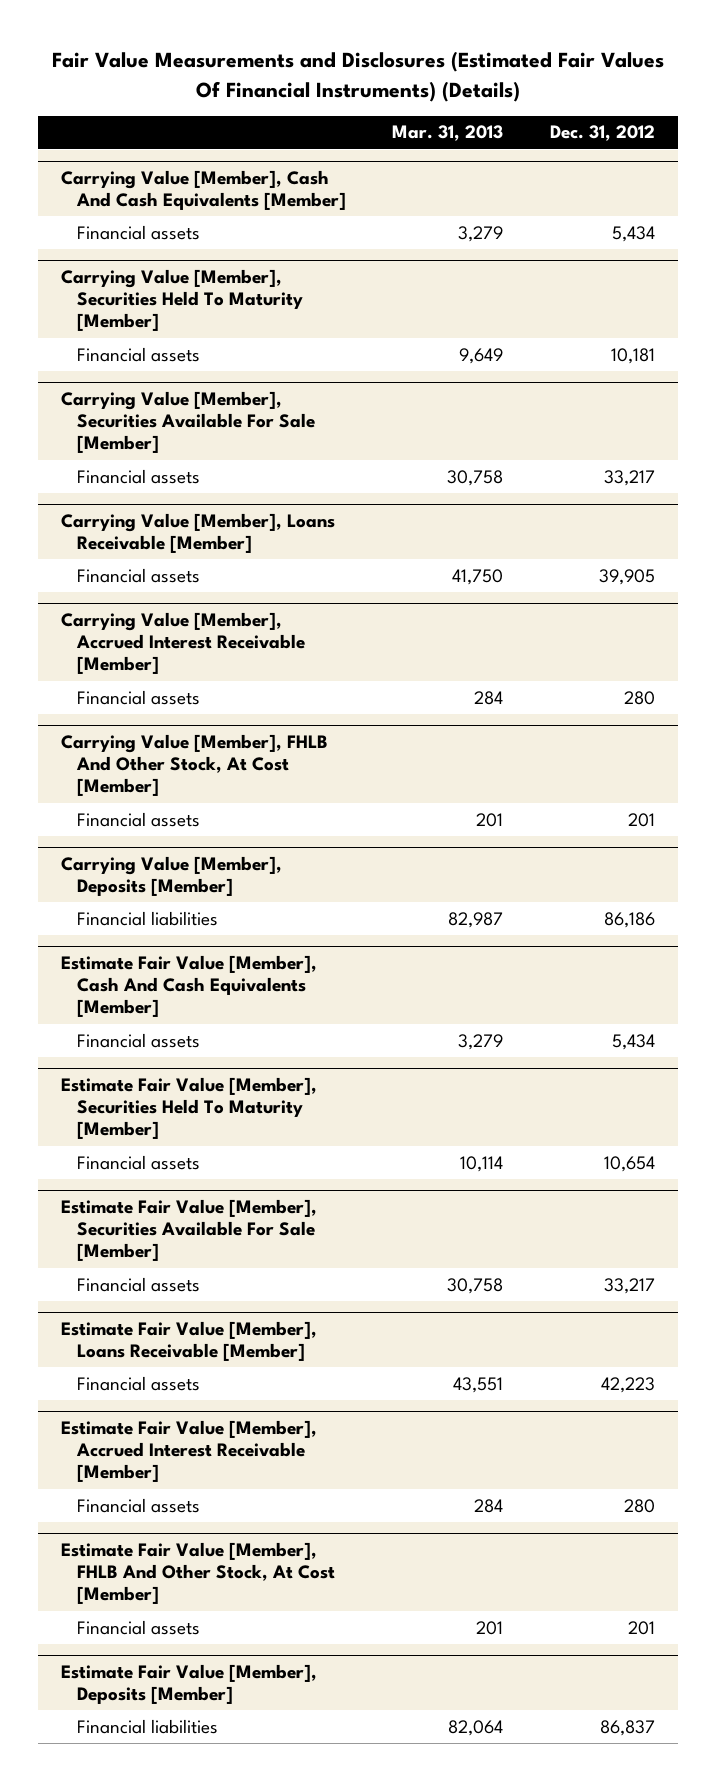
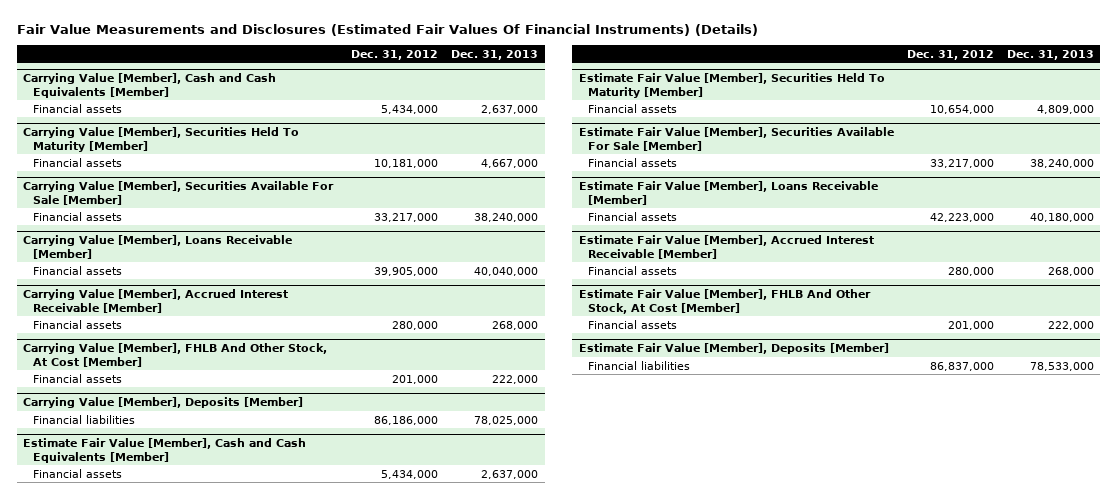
[392,125,504,142] Mar. 31, 2013 -> none
none -> [451,49,539,60] Dec. 31, 2013
[61,169,346,211] Carrying Value [Member], Cash And Cash Equivalents [Member] -> [23,73,277,98] Carrying Value [Member], Cash and Cash Equivalents [Member]
[611,225,655,242] 5,434 -> [381,104,439,114] 5,434,000
[610,347,655,364] 10,181 -> [374,158,439,168] 10,181,000
[603,469,655,486] 33,217 -> [374,212,439,222] 33,217,000
[598,568,655,585] 39,905 -> [374,266,439,276] 39,905,000
[623,690,655,705] 280 -> [392,320,439,330] 280,000
[627,812,655,827] 201 -> [392,374,439,384] 201,000
[603,911,655,928] 86,186 -> [374,415,439,425] 86,186,000
[61,954,318,1018] Estimate Fair Value [Member], Cash And Cash Equivalents [Member] -> [23,438,307,463] Estimate Fair Value [Member], Cash and Cash Equivalents [Member]
[611,1033,655,1050] 5,434 -> [381,469,439,479] 5,434,000
[603,1155,655,1172] 10,654 -> [929,104,994,114] 10,654,000
[603,1277,655,1294] 33,217 -> [929,158,994,168] 33,217,000
[600,1376,655,1393] 42,223 -> [929,212,994,222] 42,223,000
[623,1498,655,1513] 280 -> [947,266,994,276] 280,000
[627,1620,655,1635] 201 -> [947,320,994,330] 201,000
[599,1719,655,1736] 86,837 -> [929,361,994,371] 86,837,000

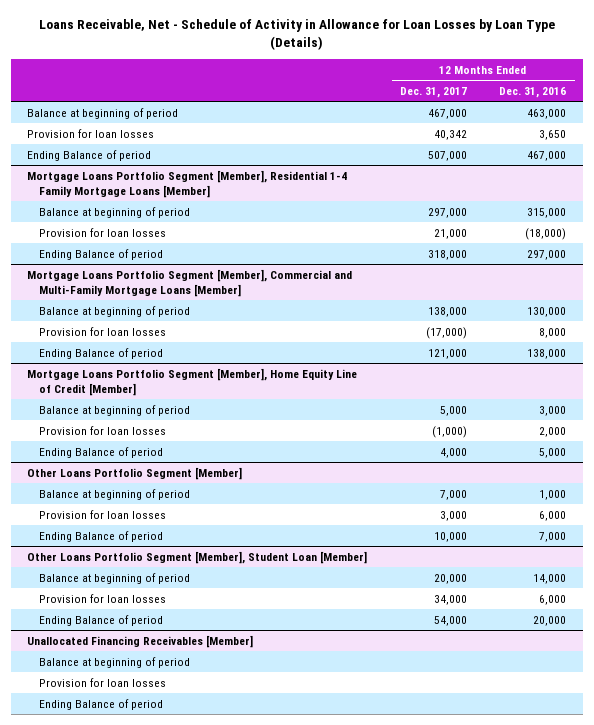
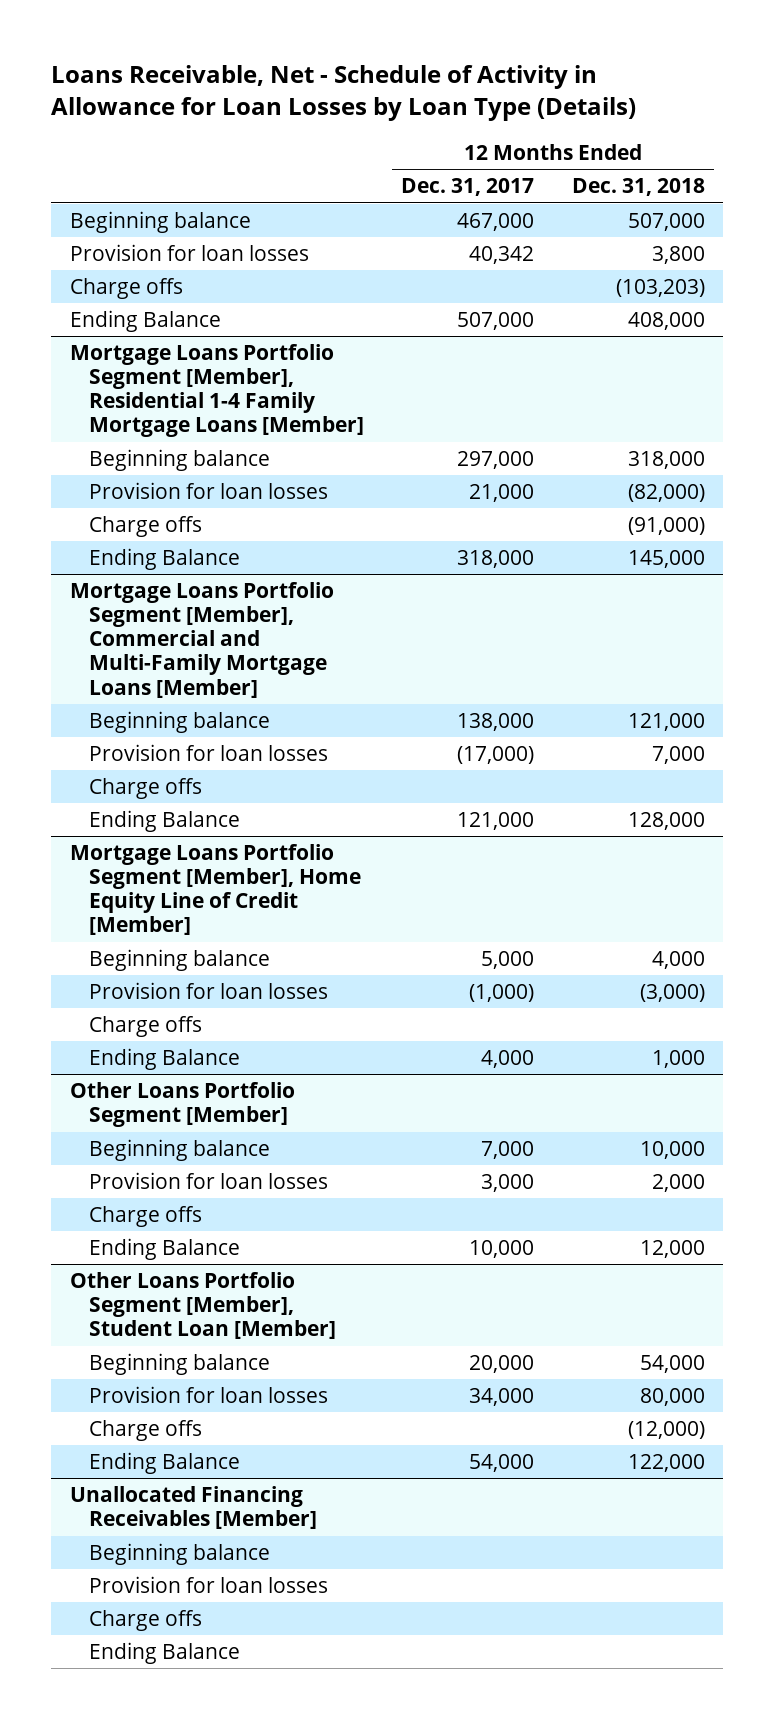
[499,86,567,98] Dec. 31, 2016 -> none
none -> [571,178,705,197] Dec. 31, 2018
[27,107,179,119] Balance at beginning of period -> [69,211,251,234] Beginning balance
none -> [69,278,183,300] Charge offs
[27,149,152,161] Ending Balance of period -> [69,310,221,333] Ending Balance
[38,206,190,218] Balance at beginning of period -> [89,449,271,472] Beginning balance
none -> [89,516,203,538] Charge offs
[38,248,163,260] Ending Balance of period -> [89,548,241,571] Ending Balance
[38,305,190,317] Balance at beginning of period -> [89,711,271,734] Beginning balance
none -> [89,778,203,800] Charge offs
[38,347,163,359] Ending Balance of period -> [89,810,241,833] Ending Balance
[38,404,190,416] Balance at beginning of period -> [89,949,271,972] Beginning balance
none -> [89,1016,203,1038] Charge offs
[38,446,163,458] Ending Balance of period -> [89,1048,241,1071] Ending Balance
[38,488,190,500] Balance at beginning of period -> [89,1139,271,1162] Beginning balance
none -> [89,1206,203,1228] Charge offs
[38,530,163,542] Ending Balance of period -> [89,1238,241,1261] Ending Balance
[38,572,190,584] Balance at beginning of period -> [89,1353,271,1376] Beginning balance
none -> [89,1420,203,1442] Charge offs
[38,614,163,626] Ending Balance of period -> [89,1452,241,1475] Ending Balance
[38,656,190,668] Balance at beginning of period -> [89,1543,271,1566] Beginning balance
none -> [89,1610,203,1632] Charge offs
[38,698,163,710] Ending Balance of period -> [89,1642,241,1665] Ending Balance

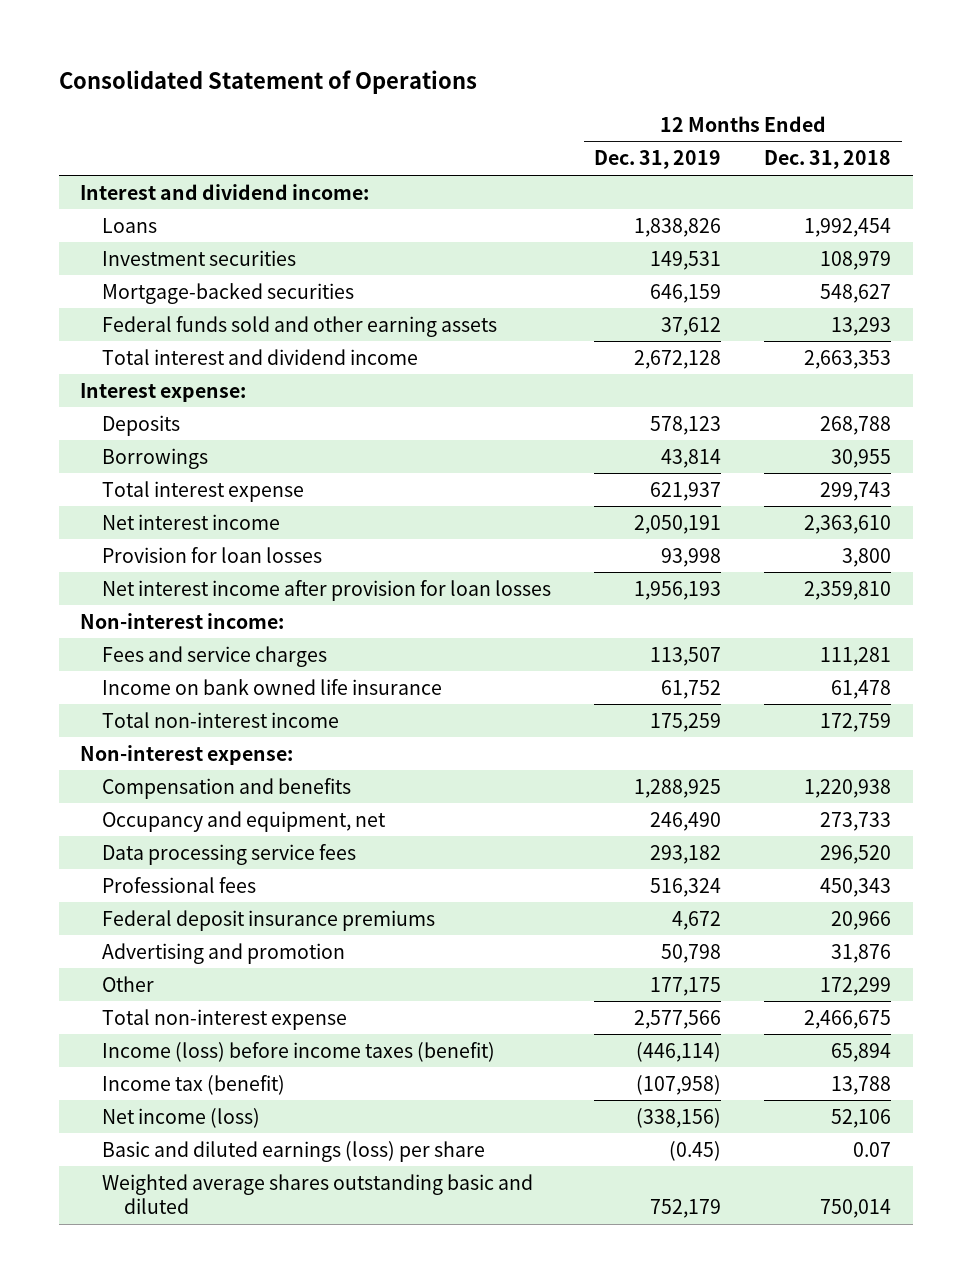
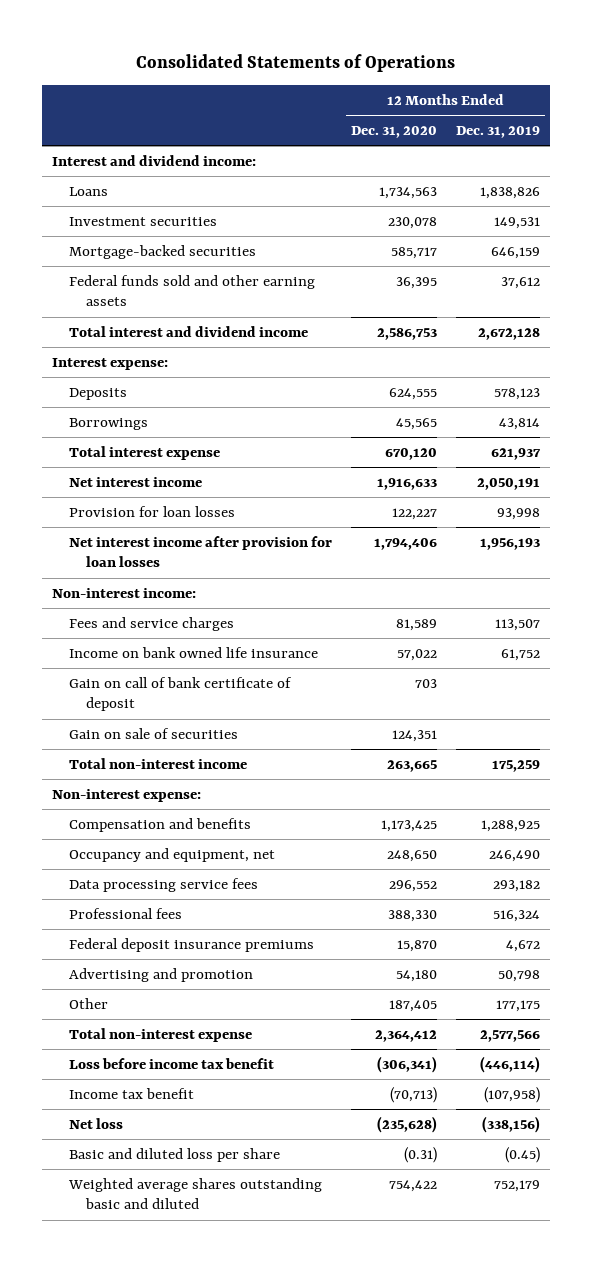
[58,69,477,94] Consolidated Statement of Operations -> [135,54,455,73] Consolidated Statements of Operations
[764,150,892,170] Dec. 31, 2018 -> none
none -> [351,126,438,139] Dec. 31, 2020
none -> [69,676,293,712] Gain on call of bank certificate of deposit
none -> [69,727,239,739] Gain on sale of securities
[102,1041,496,1062] Income (loss) before income taxes (benefit) -> [69,1057,275,1069] Loss before income tax benefit
[102,1074,286,1095] Income tax (benefit) -> [69,1087,195,1099] Income tax benefit
[102,1107,261,1128] Net income (loss) -> [69,1117,124,1129] Net loss
[102,1140,486,1162] Basic and diluted earnings (loss) per share -> [69,1147,281,1162] Basic and diluted loss per share

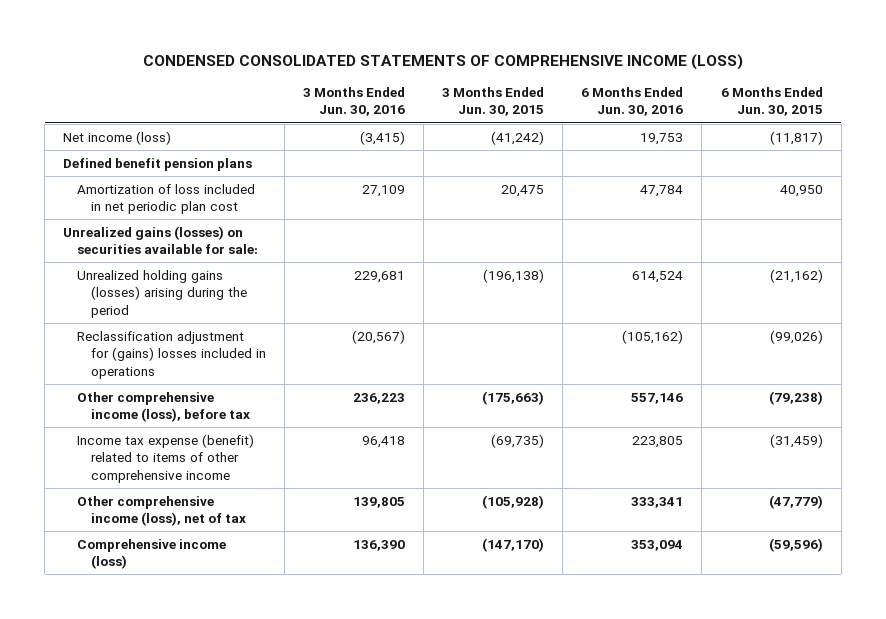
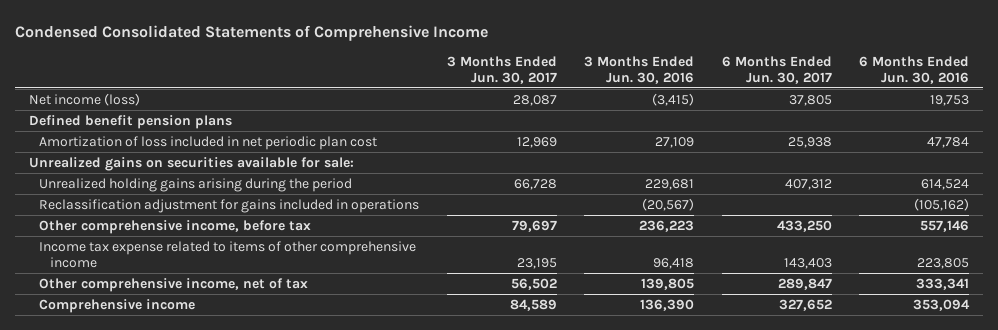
[142,53,743,70] CONDENSED CONSOLIDATED STATEMENTS OF COMPREHENSIVE INCOME (LOSS) -> [14,24,488,41] Condensed Consolidated Statements of Comprehensive Income
[442,86,545,117] 3 Months Ended Jun. 30, 2015 -> none
[720,86,823,117] 6 Months Ended Jun. 30, 2015 -> none
none -> [446,55,557,84] 3 Months Ended Jun. 30, 2017
none -> [721,55,832,84] 6 Months Ended Jun. 30, 2017
[63,225,259,255] Unrealized gains (losses) on securities available for sale: -> [28,156,354,171] Unrealized gains on securities available for sale:
[77,269,247,318] Unrealized holding gains (losses) arising during the period -> [39,177,353,192] Unrealized holding gains arising during the period
[77,330,266,379] Reclassification adjustment for (gains) losses included in operations -> [39,198,420,213] Reclassification adjustment for gains included in operations
[77,391,250,423] Other comprehensive income (loss), before tax -> [39,219,312,234] Other comprehensive income, before tax
[77,433,255,483] Income tax expense (benefit) related to items of other comprehensive income -> [39,240,417,269] Income tax expense related to items of other comprehensive income
[77,495,246,527] Other comprehensive income (loss), net of tax -> [39,277,309,292] Other comprehensive income, net of tax
[77,538,227,570] Comprehensive income (loss) -> [39,298,196,313] Comprehensive income

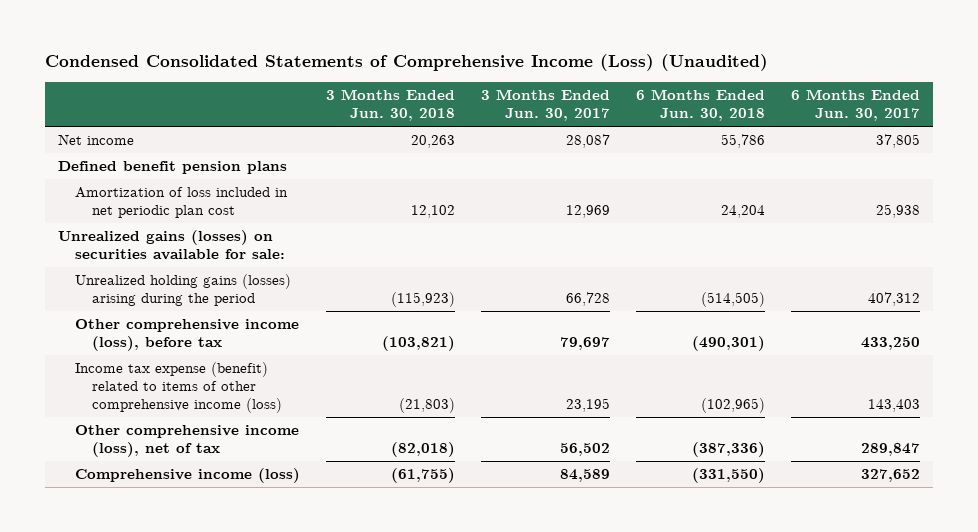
[14,24,488,41] Condensed Consolidated Statements of Comprehensive Income -> [44,54,768,72] Condensed Consolidated Statements of Comprehensive Income (Loss) (Unaudited)
[584,55,695,84] 3 Months Ended Jun. 30, 2016 -> none
[859,55,970,84] 6 Months Ended Jun. 30, 2016 -> none
none -> [325,89,455,122] 3 Months Ended Jun. 30, 2018
none -> [636,89,766,122] 6 Months Ended Jun. 30, 2018
[28,92,140,106] Net income (loss) -> [57,133,134,145] Net income
[39,198,420,213] Reclassification adjustment for gains included in operations -> none
[28,156,354,171] Unrealized gains on securities available for sale: -> [57,229,285,261] Unrealized gains (losses) on securities available for sale:
[39,177,353,192] Unrealized holding gains arising during the period -> [74,273,291,307] Unrealized holding gains (losses) arising during the period
[39,219,312,234] Other comprehensive income, before tax -> [74,318,299,352] Other comprehensive income (loss), before tax
[39,240,417,269] Income tax expense related to items of other comprehensive income -> [74,361,282,414] Income tax expense (benefit) related to items of other comprehensive income (loss)
[39,277,309,292] Other comprehensive income, net of tax -> [74,424,299,458] Other comprehensive income (loss), net of tax
[39,298,196,313] Comprehensive income -> [74,467,300,483] Comprehensive income (loss)

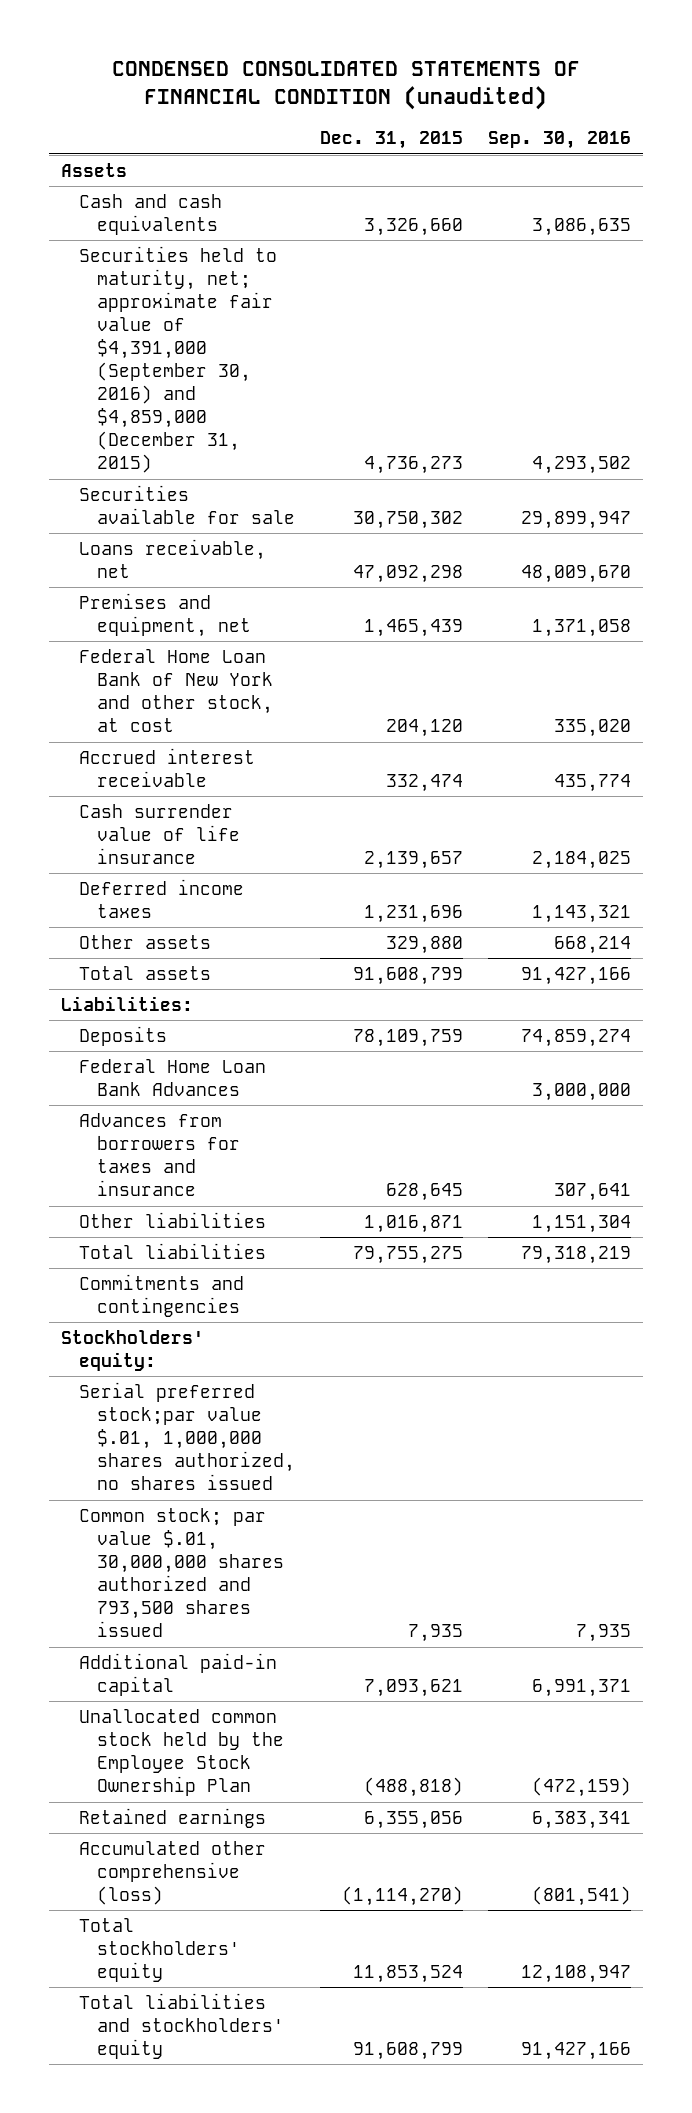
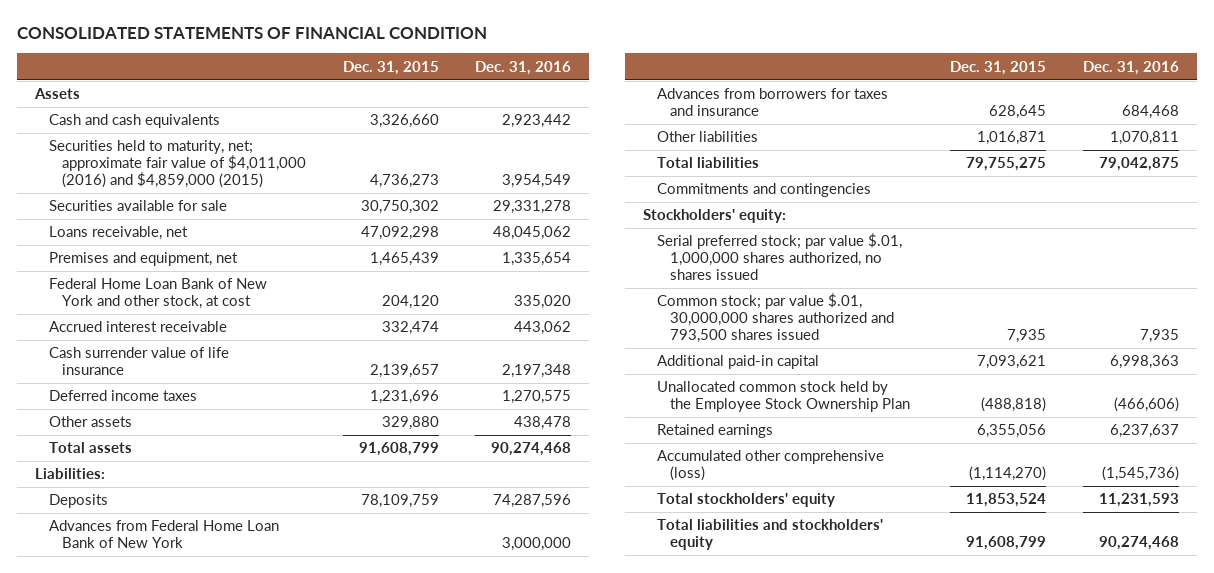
[111,61,580,111] CONDENSED CONSOLIDATED STATEMENTS OF FINANCIAL CONDITION (unaudited) -> [16,27,487,40] CONSOLIDATED STATEMENTS OF FINANCIAL CONDITION
[487,131,631,150] Sep. 30, 2016 -> none
none -> [474,60,571,75] Dec. 31, 2016
[79,246,278,474] Securities held to maturity, net; approximate fair value of $4,391,000 (September 30, 2016) and $4,859,000 (December 31, 2015) -> [48,140,307,189] Securities held to maturity, net; approximate fair value of $4,011,000 (2016) and $4,859,000 (2015)
[79,1059,267,1097] Federal Home Loan Bank Advances -> [48,520,279,549] Advances from Federal Home Loan Bank of New York
[79,1382,296,1491] Serial preferred stock;par value $.01, 1,000,000 shares authorized, no shares issued -> [656,233,902,281] Serial preferred stock; par value $.01, 1,000,000 shares authorized, no shares issued

